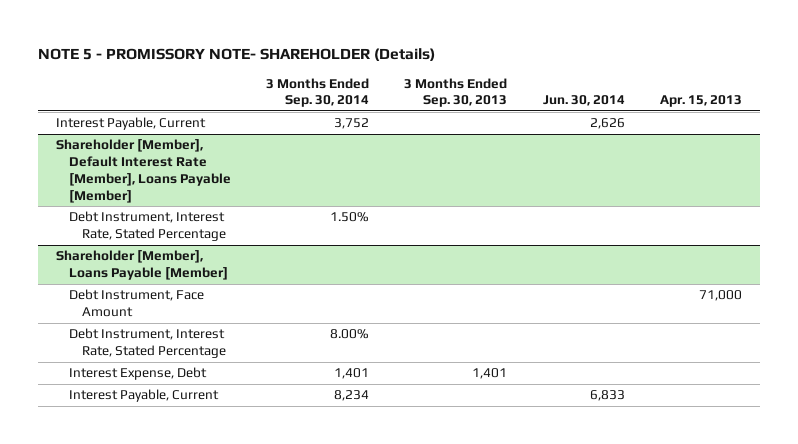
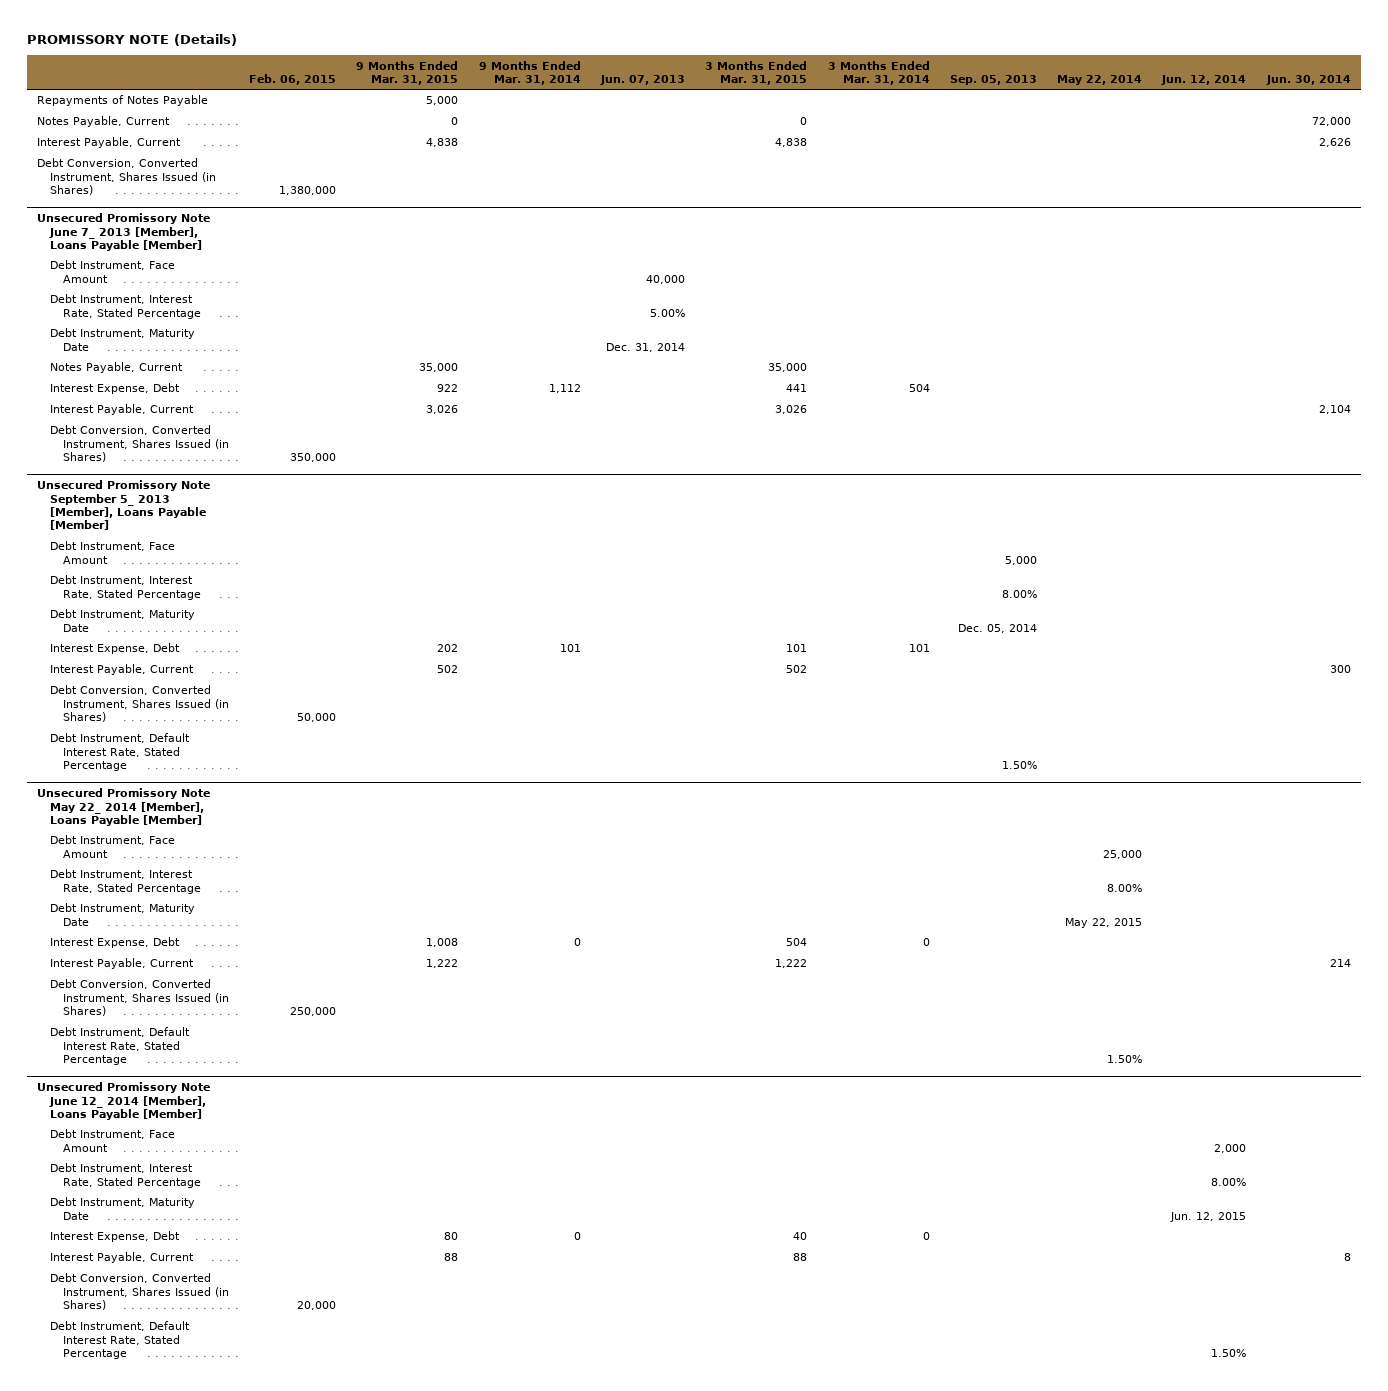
[38,47,436,61] NOTE 5 - PROMISSORY NOTE- SHAREHOLDER (Details) -> [27,34,238,47] PROMISSORY NOTE (Details)
[266,77,370,108] 3 Months Ended Sep. 30, 2014 -> none
[404,77,508,108] 3 Months Ended Sep. 30, 2013 -> none
[659,95,742,108] Apr. 15, 2013 -> none
none -> [249,74,337,86] Feb. 06, 2015
none -> [356,60,459,86] 9 Months Ended Mar. 31, 2015
none -> [478,60,581,86] 9 Months Ended Mar. 31, 2014
none -> [600,75,686,86] Jun. 07, 2013
none -> [705,60,808,86] 3 Months Ended Mar. 31, 2015
none -> [827,60,930,86] 3 Months Ended Mar. 31, 2014
none -> [949,75,1037,86] Sep. 05, 2013
none -> [1057,75,1143,86] May 22, 2014
none -> [1161,75,1247,86] Jun. 12, 2014
none -> [37,95,209,107] Repayments of Notes Payable
none -> [37,116,171,128] Notes Payable, Current
[55,139,231,203] Shareholder [Member], Default Interest Rate [Member], Loans Payable [Member] -> none
[68,211,226,242] Debt Instrument, Interest Rate, Stated Percentage -> none
[55,250,228,281] Shareholder [Member], Loans Payable [Member] -> none
[68,289,204,318] Debt Instrument, Face Amount -> none
[68,328,226,359] Debt Instrument, Interest Rate, Stated Percentage -> none
[68,367,207,381] Interest Expense, Debt -> none
[68,389,219,403] Interest Payable, Current -> none
none -> [37,158,217,196] Debt Conversion, Converted Instrument, Shares Issued (in Shares)
none -> [37,213,211,251] Unsecured Promissory Note June 7_ 2013 [Member], Loans Payable [Member]
none -> [50,260,176,283] Debt Instrument, Face Amount
none -> [50,294,201,319] Debt Instrument, Interest Rate, Stated Percentage
none -> [50,328,196,351] Debt Instrument, Maturity Date
none -> [50,362,184,374] Notes Payable, Current
none -> [50,383,181,395] Interest Expense, Debt
none -> [50,404,195,416] Interest Payable, Current
none -> [50,425,229,463] Debt Conversion, Converted Instrument, Shares Issued (in Shares)
none -> [37,480,211,531] Unsecured Promissory Note September 5_ 2013 [Member], Loans Payable [Member]
none -> [50,541,176,564] Debt Instrument, Face Amount
none -> [50,575,201,600] Debt Instrument, Interest Rate, Stated Percentage
none -> [50,609,196,632] Debt Instrument, Maturity Date
none -> [50,643,181,655] Interest Expense, Debt
none -> [50,664,195,676] Interest Payable, Current
none -> [50,685,229,723] Debt Conversion, Converted Instrument, Shares Issued (in Shares)
none -> [50,733,191,772] Debt Instrument, Default Interest Rate, Stated Percentage
none -> [37,788,211,826] Unsecured Promissory Note May 22_ 2014 [Member], Loans Payable [Member]
none -> [50,835,176,858] Debt Instrument, Face Amount
none -> [50,869,201,894] Debt Instrument, Interest Rate, Stated Percentage
none -> [50,903,196,926] Debt Instrument, Maturity Date
none -> [50,937,181,949] Interest Expense, Debt
none -> [50,958,195,970] Interest Payable, Current
none -> [50,979,229,1017] Debt Conversion, Converted Instrument, Shares Issued (in Shares)
none -> [50,1027,191,1066] Debt Instrument, Default Interest Rate, Stated Percentage
none -> [37,1082,211,1120] Unsecured Promissory Note June 12_ 2014 [Member], Loans Payable [Member]
none -> [50,1129,176,1152] Debt Instrument, Face Amount
none -> [50,1163,201,1188] Debt Instrument, Interest Rate, Stated Percentage
none -> [50,1197,196,1220] Debt Instrument, Maturity Date
none -> [50,1231,181,1243] Interest Expense, Debt
none -> [50,1252,195,1264] Interest Payable, Current
none -> [50,1273,229,1311] Debt Conversion, Converted Instrument, Shares Issued (in Shares)
none -> [50,1321,191,1360] Debt Instrument, Default Interest Rate, Stated Percentage

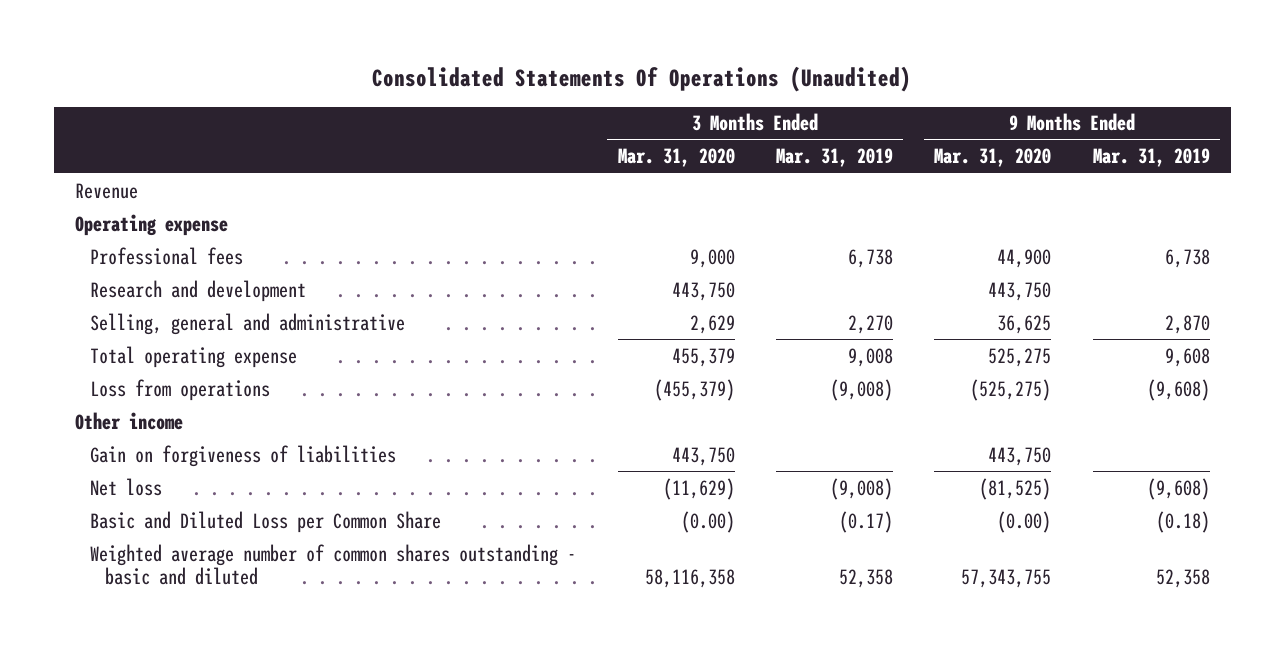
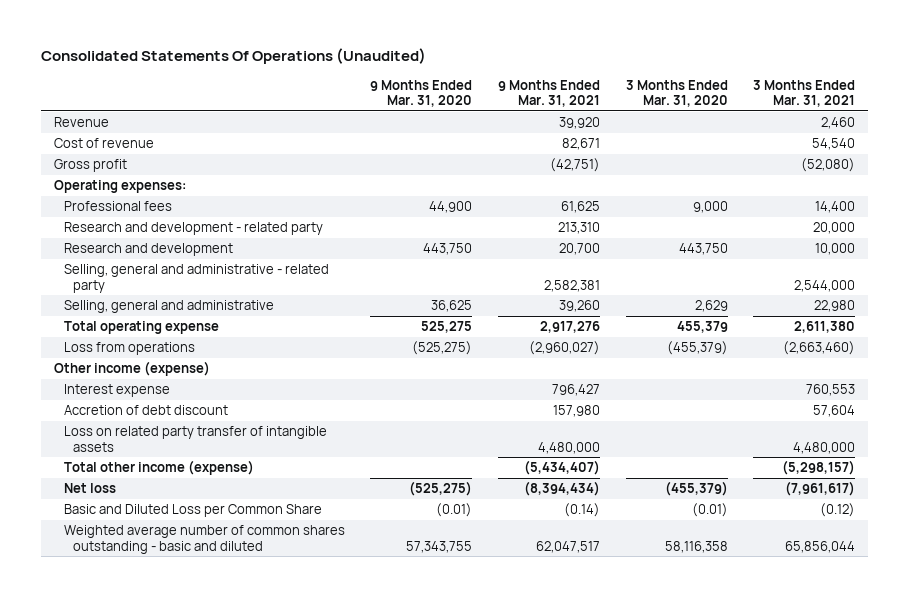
[776,148,894,168] Mar. 31, 2019 -> none
[1092,148,1210,168] Mar. 31, 2019 -> none
none -> [497,79,600,108] 9 Months Ended Mar. 31, 2021
none -> [753,79,856,108] 3 Months Ended Mar. 31, 2021
none -> [53,138,154,149] Cost of revenue
none -> [53,159,127,173] Gross profit
[74,213,228,236] Operating expense -> [53,180,186,194] Operating expenses:
none -> [63,222,323,236] Research and development - related party
none -> [63,264,329,293] Selling, general and administrative - related party
[90,444,397,467] Gain on forgiveness of liabilities -> none
[74,411,183,430] Other income -> [53,361,210,377] Other income (expense)
none -> [63,384,170,398] Interest expense
none -> [63,405,228,416] Accretion of debt discount
none -> [63,426,327,452] Loss on related party transfer of intangible assets
none -> [63,460,254,476] Total other income (expense)
[662,477,735,500] (11,629) -> [664,481,728,497] (455,379)
[979,477,1052,500] (81,525) -> [409,481,473,497] (525,275)
[680,510,735,533] (0.00) -> [691,503,728,518] (0.01)
[997,510,1052,533] (0.00) -> [436,503,473,518] (0.01)

